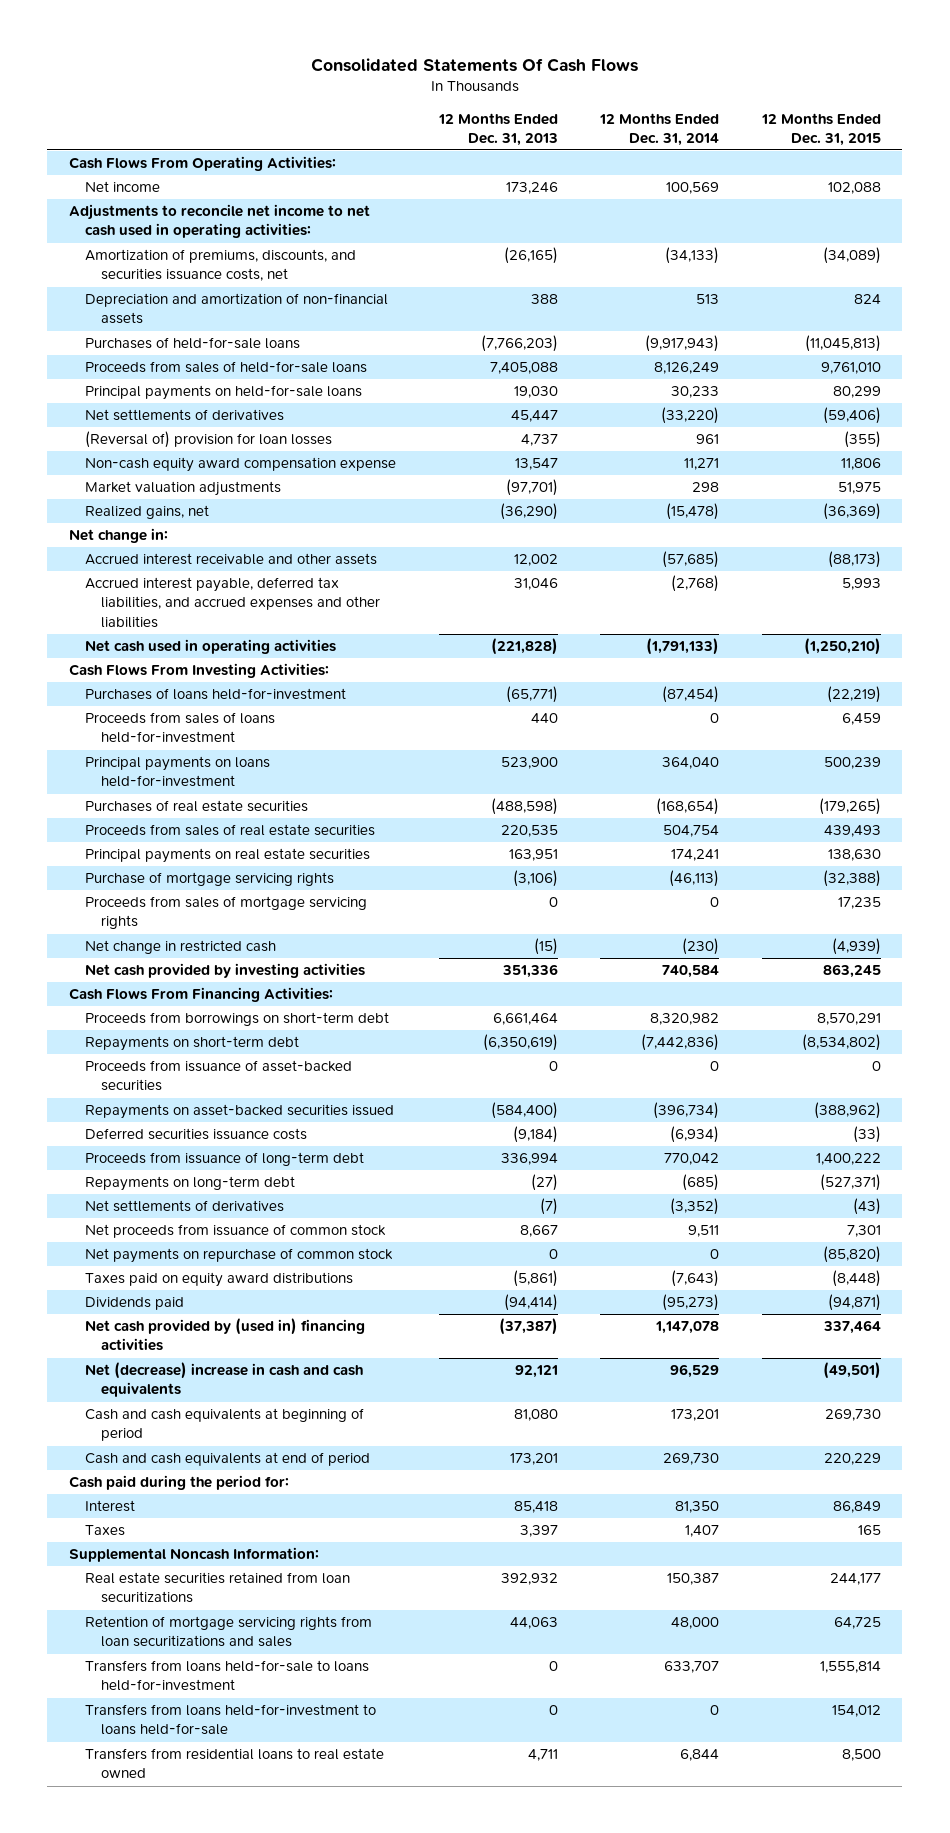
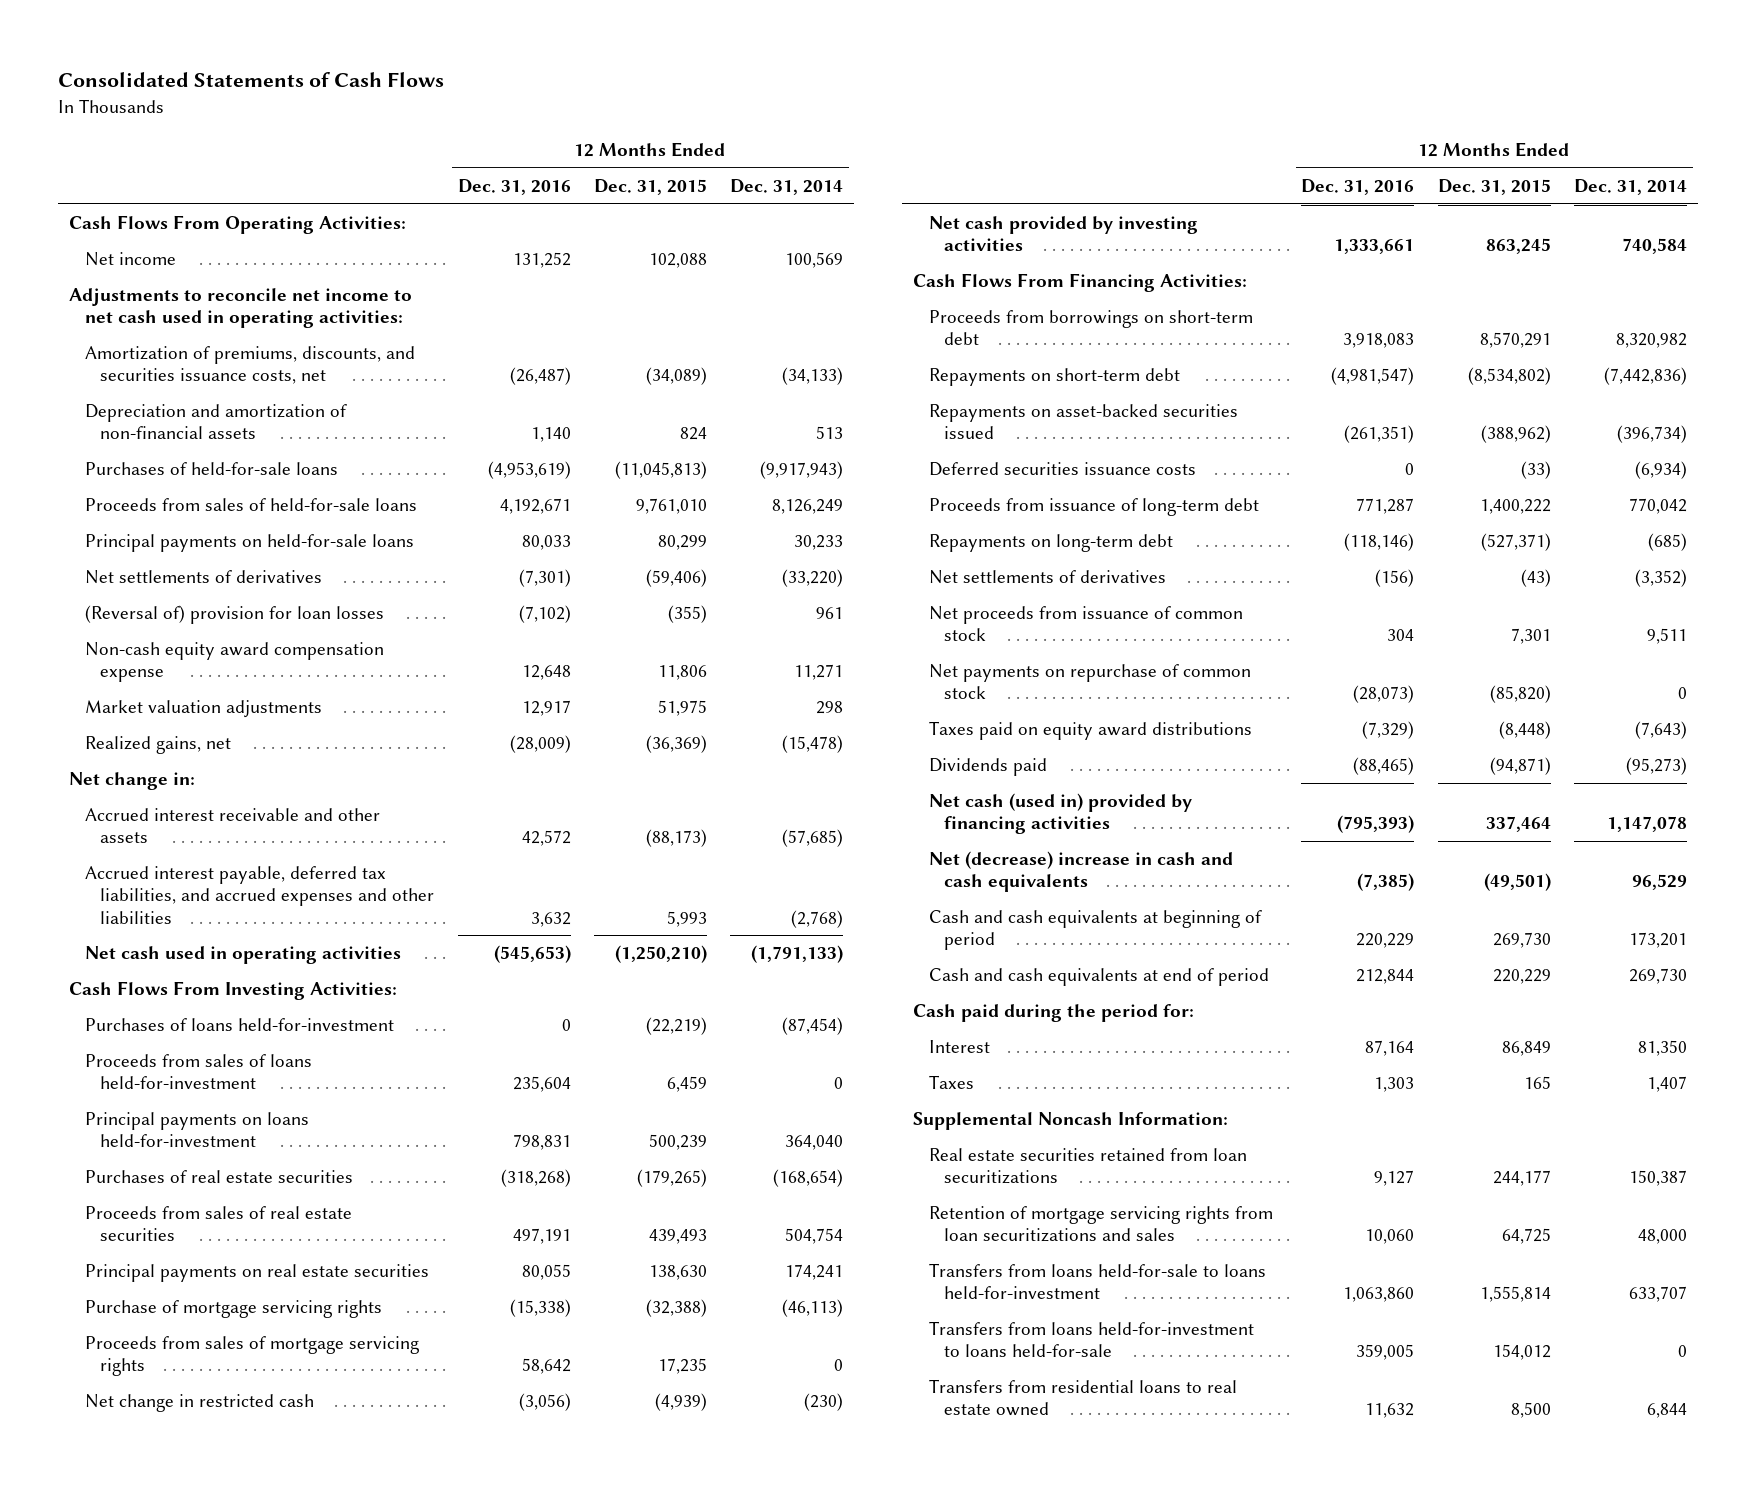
[310,57,638,72] Consolidated Statements Of Cash Flows -> [57,72,444,88] Consolidated Statements of Cash Flows
[437,112,558,146] 12 Months Ended Dec. 31, 2013 -> none
none -> [457,178,571,195] Dec. 31, 2016
[85,1060,353,1092] Proceeds from issuance of asset-backed securities -> none
[85,1318,366,1352] Net cash provided by (used in) financing activities -> [928,793,1192,835] Net cash (used in) provided by financing activities

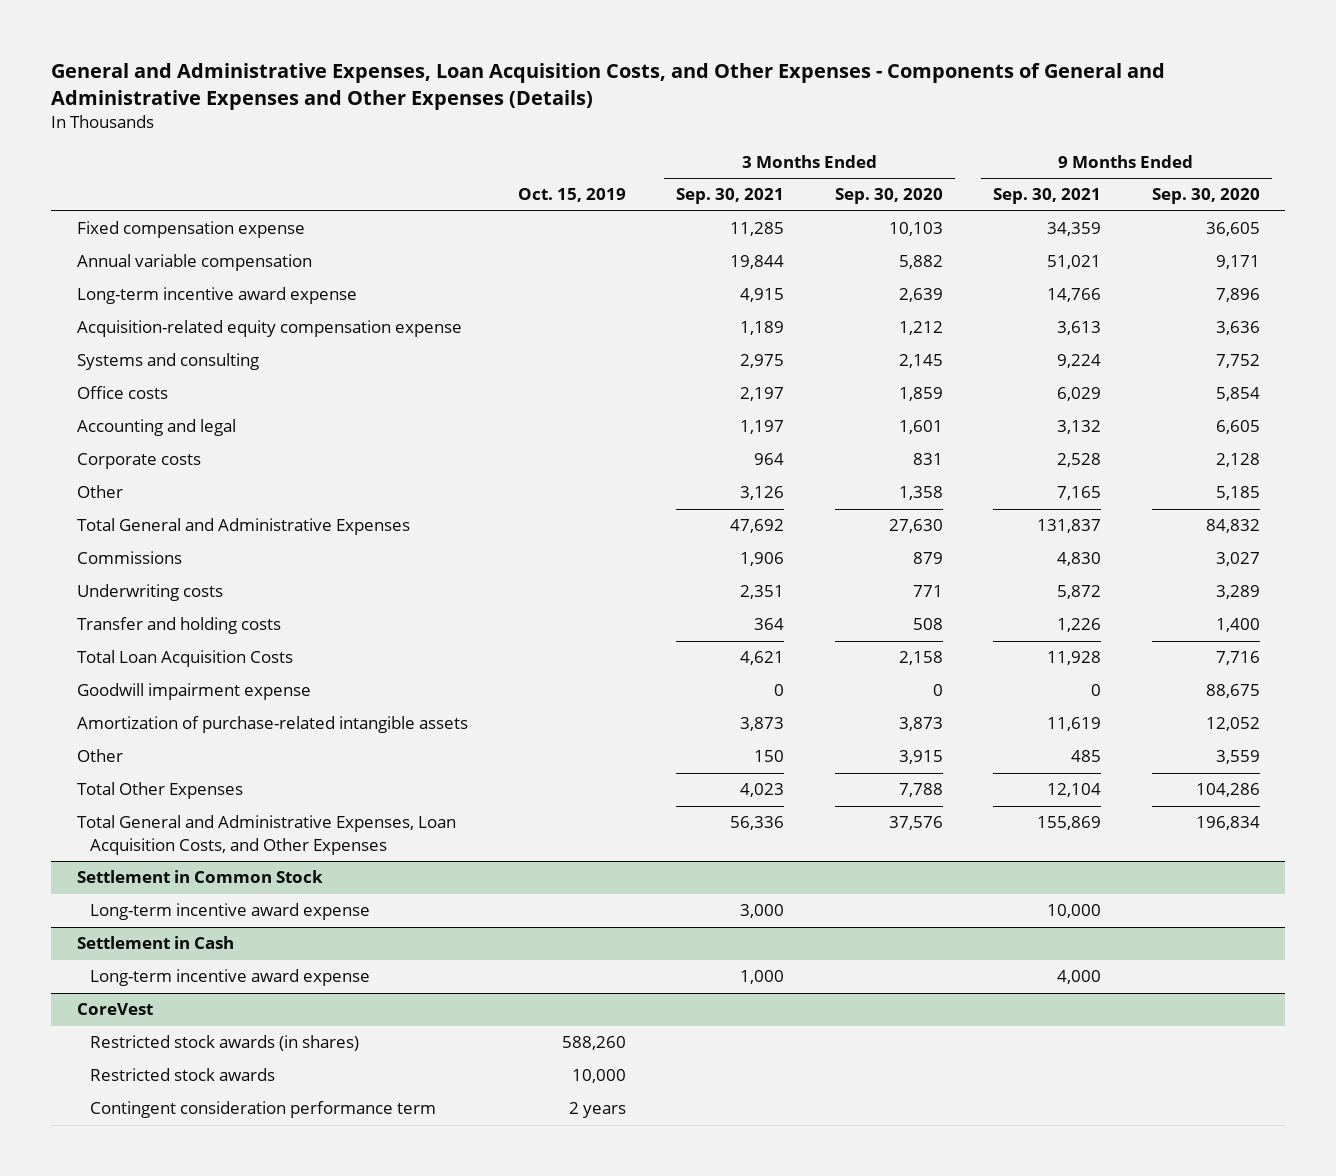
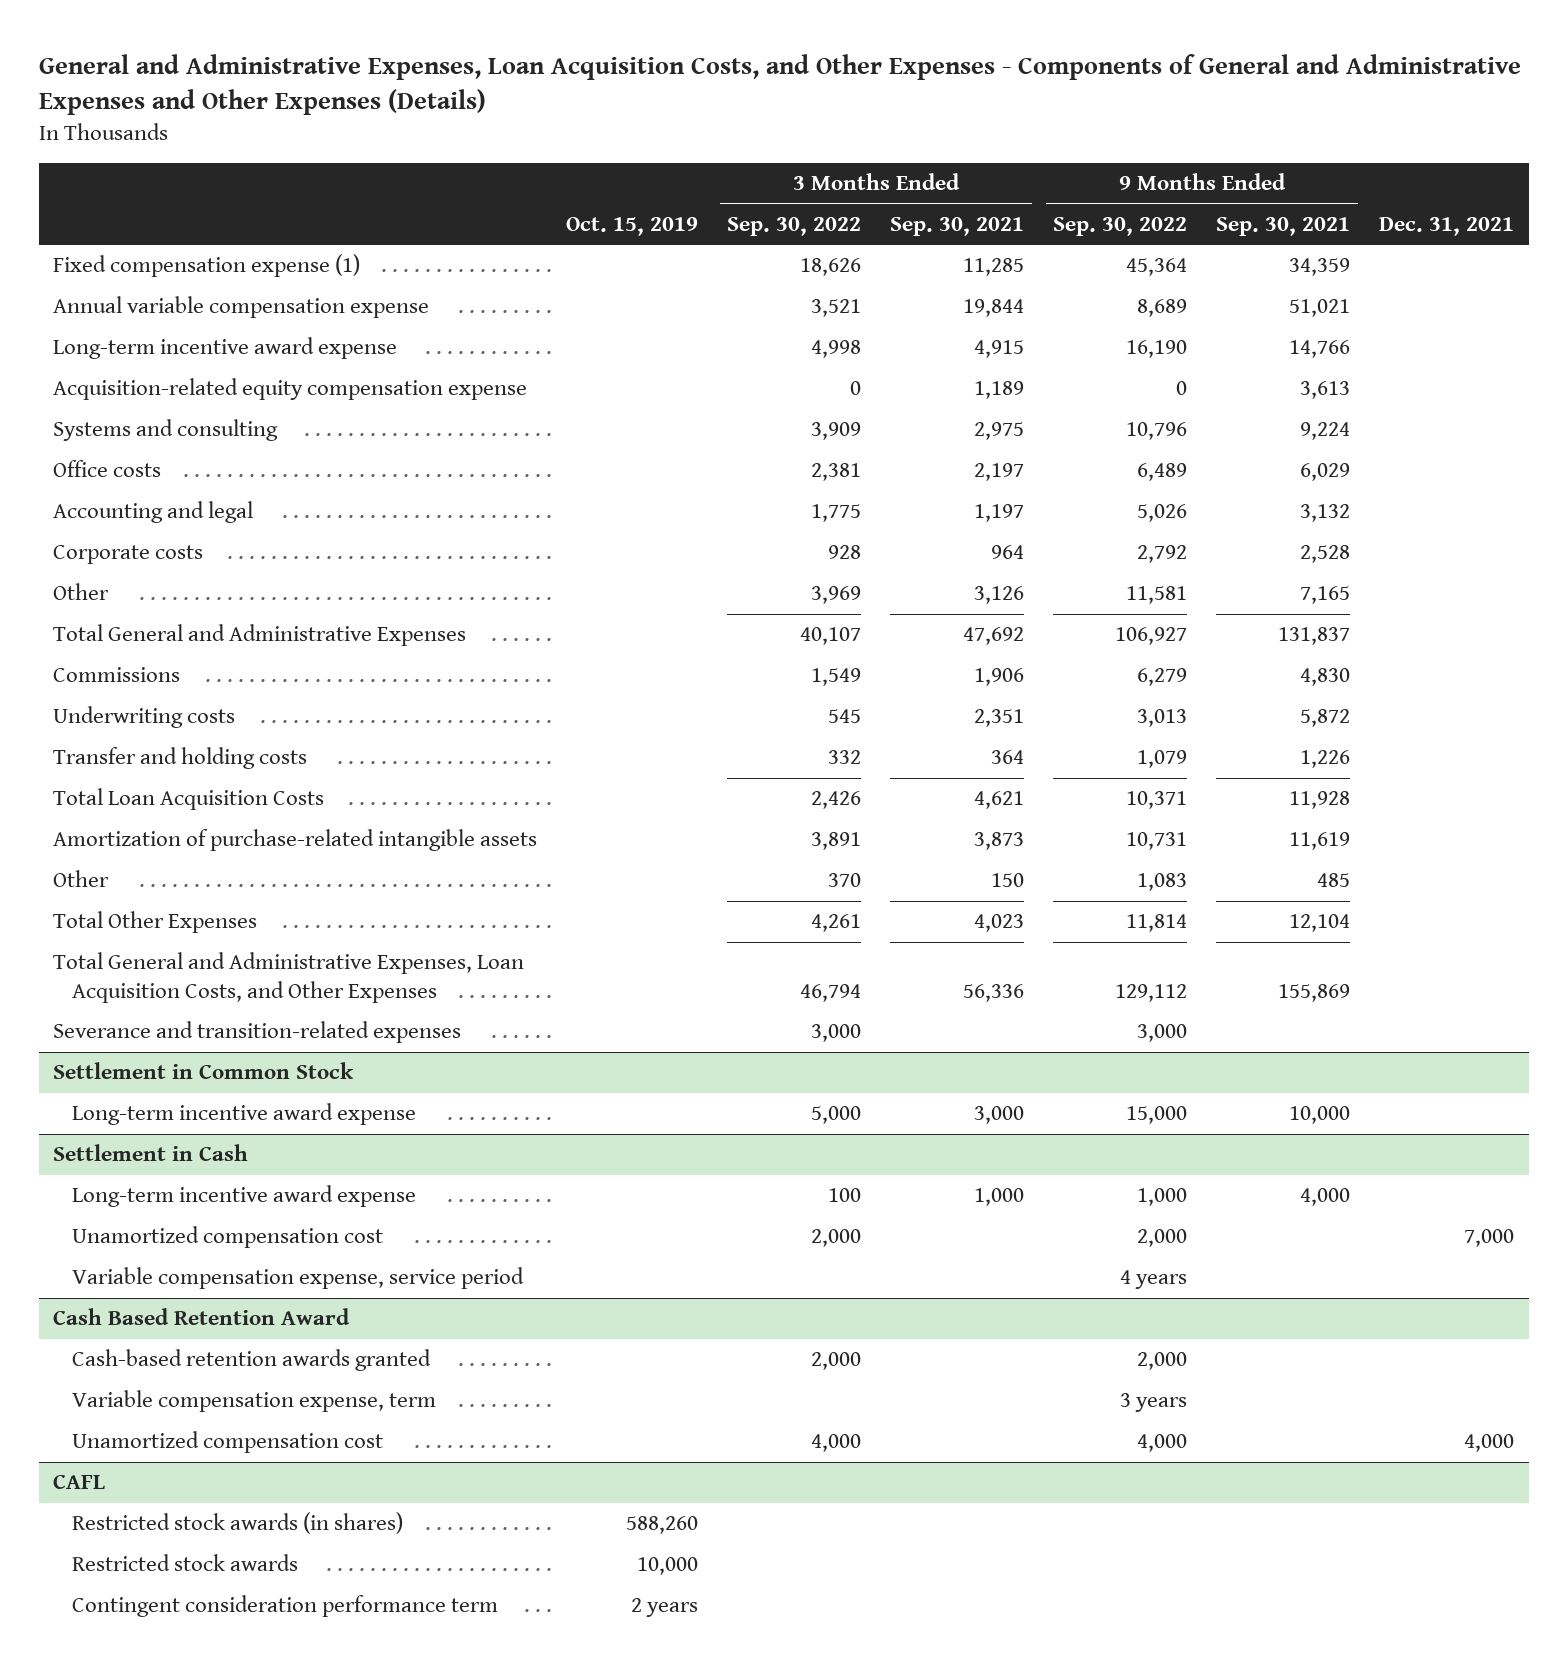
[834,188,943,205] Sep. 30, 2020 -> none
[1151,188,1260,205] Sep. 30, 2020 -> none
none -> [727,216,862,236] Sep. 30, 2022
none -> [1053,216,1188,236] Sep. 30, 2022
none -> [1379,216,1515,236] Dec. 31, 2021
[76,221,305,239] Fixed compensation expense -> [53,254,361,278] Fixed compensation expense (1)
[76,254,312,272] Annual variable compensation -> [53,296,430,319] Annual variable compensation expense
[76,683,311,701] Goodwill impairment expense -> none
none -> [53,1021,462,1044] Severance and transition-related expenses
none -> [72,1226,384,1249] Unamortized compensation cost
none -> [72,1267,525,1290] Variable compensation expense, service period
none -> [53,1308,351,1326] Cash Based Retention Award
none -> [72,1349,432,1372] Cash-based retention awards granted
none -> [72,1390,437,1413] Variable compensation expense, term
none -> [72,1431,384,1454] Unamortized compensation cost
[76,1003,153,1016] CoreVest -> [53,1474,106,1490] CAFL

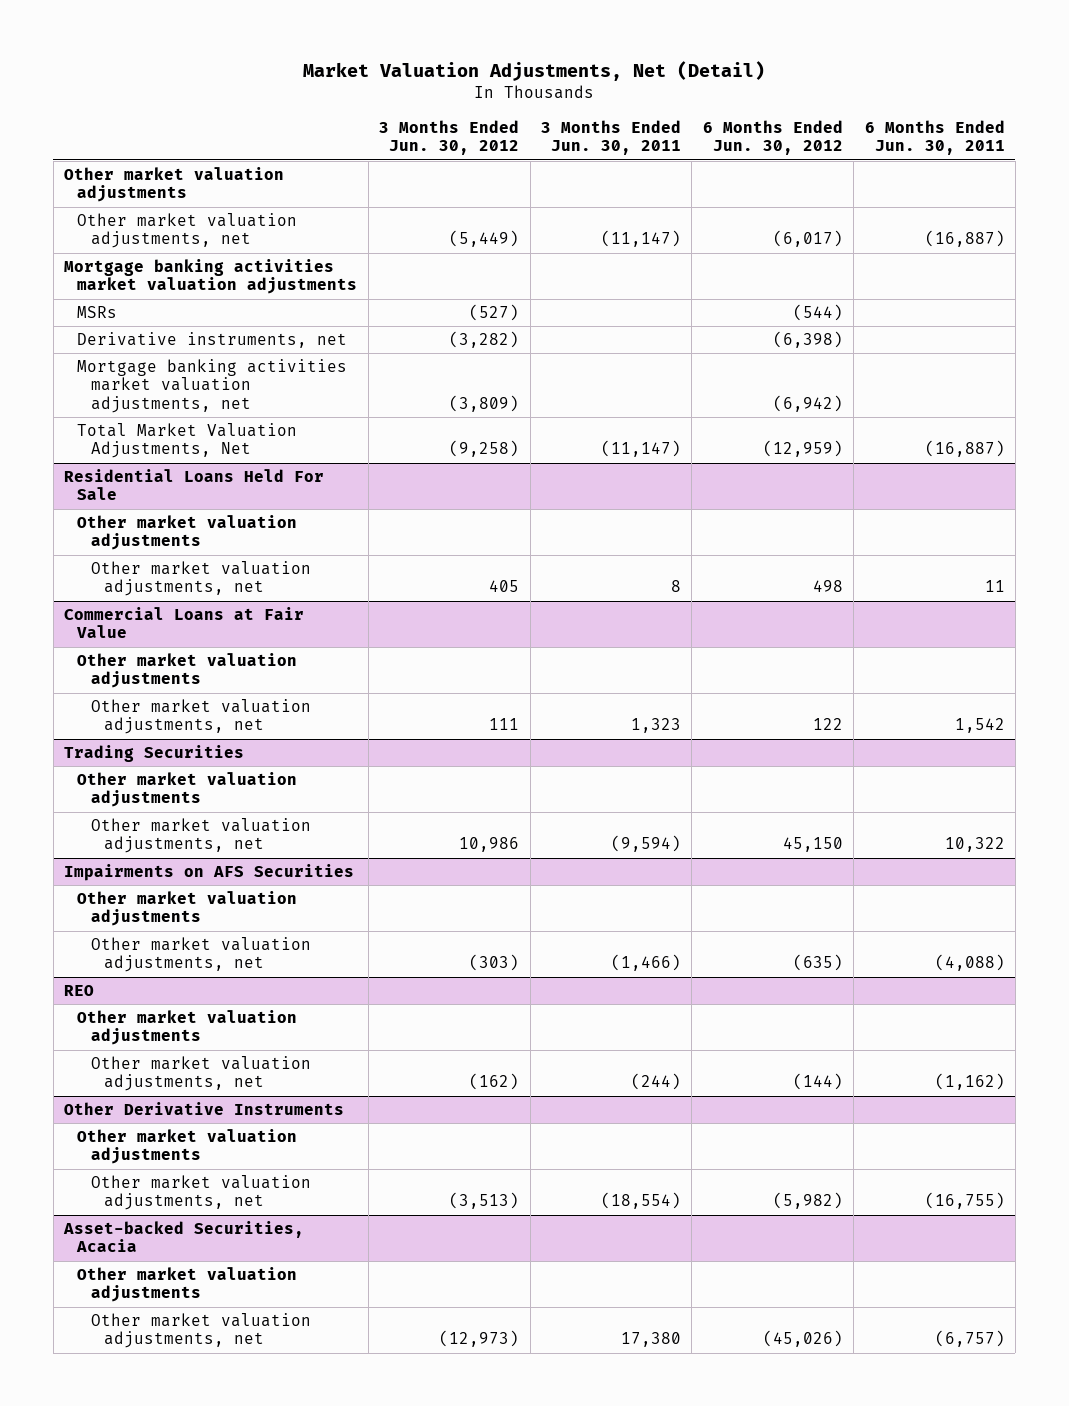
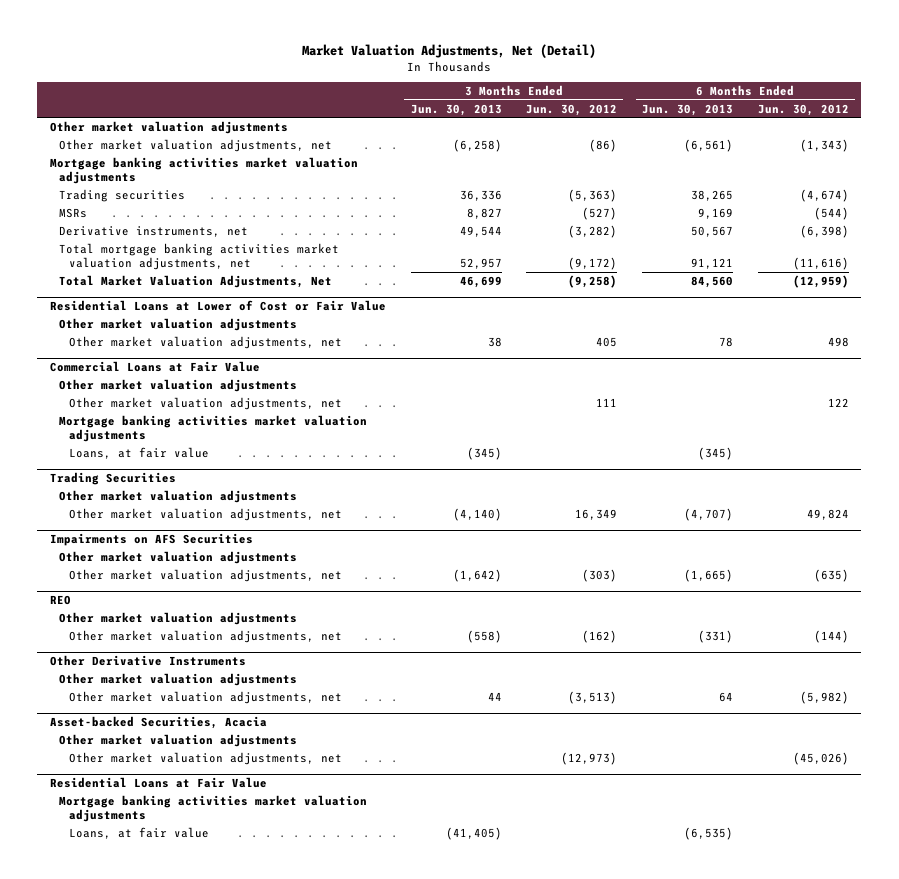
[540,120,681,156] 3 Months Ended Jun. 30, 2011 -> none
[864,120,1005,156] 6 Months Ended Jun. 30, 2011 -> none
none -> [410,103,502,116] Jun. 30, 2013
none -> [642,103,734,116] Jun. 30, 2013
[449,230,520,248] (5,449) -> [589,138,618,152] (86)
[772,230,843,248] (6,017) -> [799,138,849,152] (1,343)
none -> [59,188,186,202] Trading securities
[77,359,348,413] Mortgage banking activities market valuation adjustments, net -> [59,242,340,270] Total mortgage banking activities market valuation adjustments, net
[449,394,520,412] (3,809) -> [568,256,618,270] (9,172)
[772,394,843,412] (6,942) -> [792,256,849,270] (11,616)
[64,469,325,501] Residential Loans Held For Sale -> none
none -> [49,299,386,311] Residential Loans at Lower of Cost or Fair Value
none -> [59,414,368,442] Mortgage banking activities market valuation adjustments
none -> [69,446,210,459] Loans, at fair value
[459,837,520,853] 10,986 -> [575,508,618,520] 16,349
[782,837,843,853] 45,150 -> [806,508,849,520] 49,824
none -> [49,776,267,788] Residential Loans at Fair Value
none -> [59,794,368,822] Mortgage banking activities market valuation adjustments
none -> [69,826,210,839] Loans, at fair value

